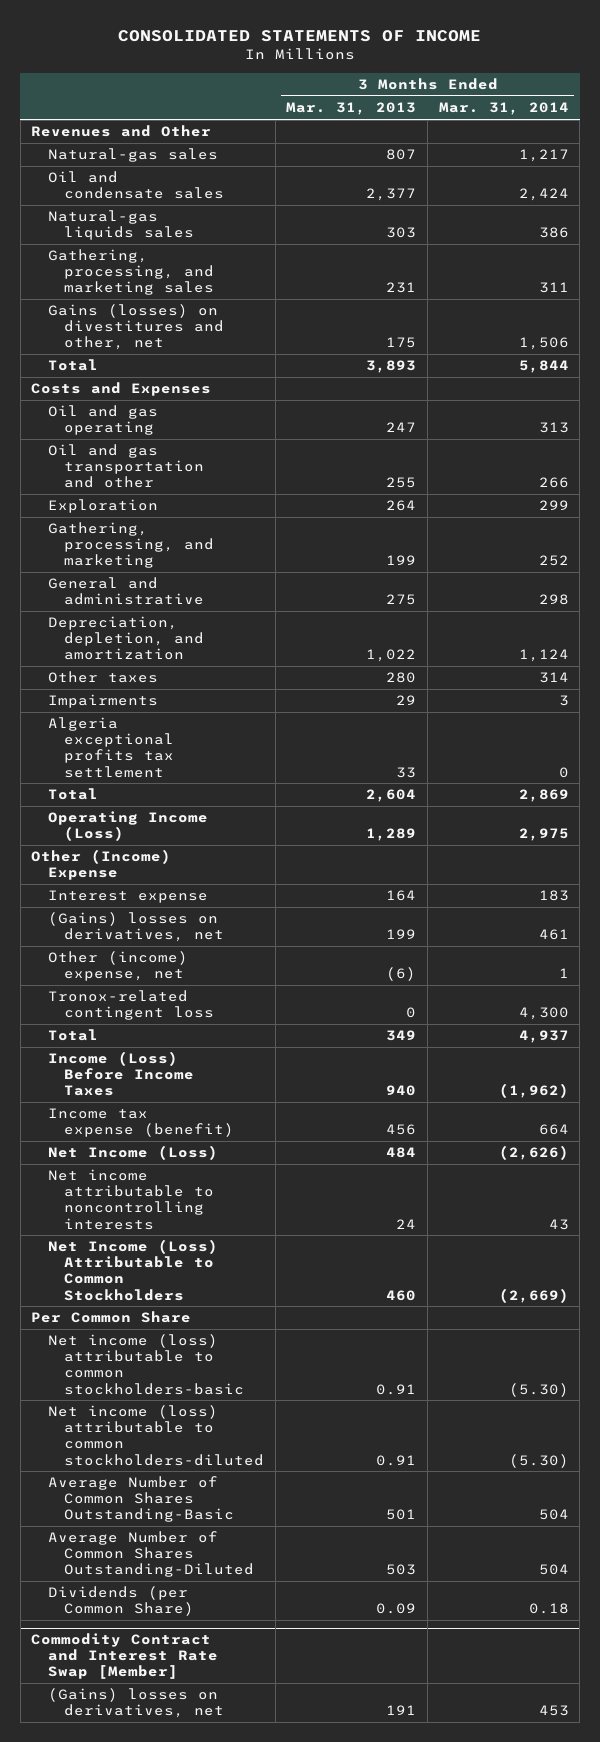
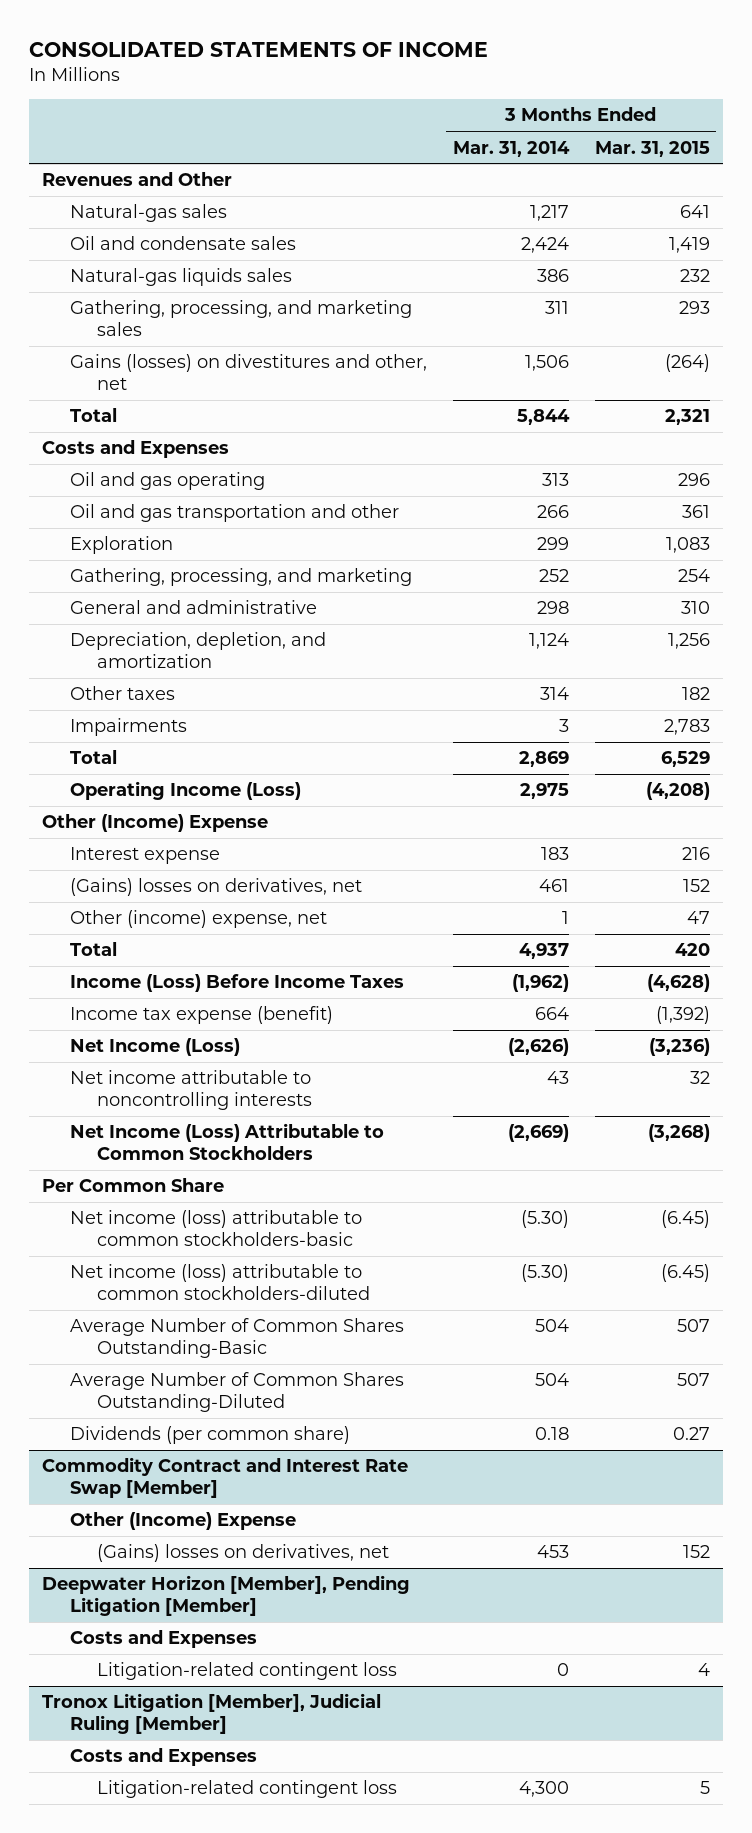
[286,102,417,116] Mar. 31, 2013 -> none
none -> [594,140,710,157] Mar. 31, 2015
[47,717,175,778] Algeria exceptional profits tax settlement -> none
[47,990,215,1021] Tronox-related contingent loss -> none
[47,1586,195,1617] Dividends (per Common Share) -> [69,1426,350,1445] Dividends (per common share)
none -> [69,1512,296,1531] Other (Income) Expense
none -> [42,1575,411,1616] Deepwater Horizon [Member], Pending Litigation [Member]
none -> [69,1630,257,1649] Costs and Expenses
none -> [97,1662,398,1681] Litigation-related contingent loss
none -> [42,1693,382,1734] Tronox Litigation [Member], Judicial Ruling [Member]
none -> [69,1748,257,1767] Costs and Expenses
none -> [97,1780,398,1799] Litigation-related contingent loss

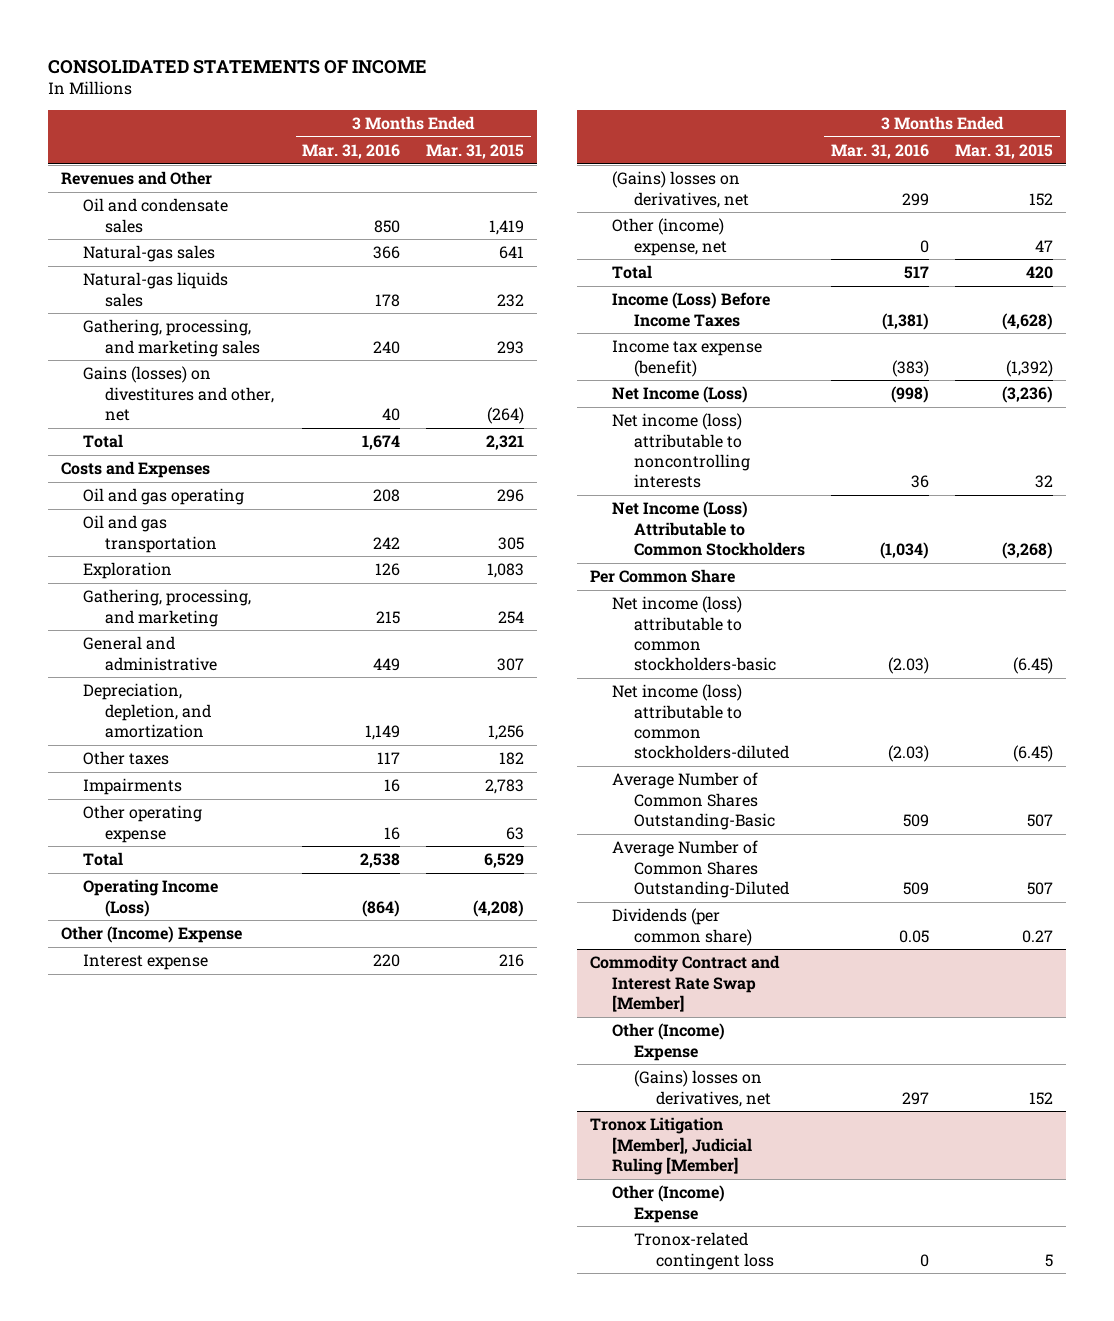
[452,140,570,157] Mar. 31, 2014 -> none
none -> [302,144,401,160] Mar. 31, 2016
[69,204,227,223] Natural-gas sales -> [83,245,216,263] Natural-gas sales
[69,504,399,523] Oil and gas transportation and other -> [83,515,218,553] Oil and gas transportation
[681,505,710,519] 361 -> [498,536,525,550] 305
[680,601,710,615] 310 -> [497,657,525,671] 307
none -> [83,805,203,843] Other operating expense
[69,1070,313,1110] Net income attributable to noncontrolling interests -> [611,413,750,489] Net income (loss) attributable to noncontrolling interests
[42,1575,411,1616] Deepwater Horizon [Member], Pending Litigation [Member] -> none
[69,1630,257,1649] Costs and Expenses -> none
[97,1662,398,1681] Litigation-related contingent loss -> none
[69,1748,257,1767] Costs and Expenses -> none
none -> [611,1185,725,1223] Other (Income) Expense
[97,1780,398,1799] Litigation-related contingent loss -> [633,1232,774,1270] Tronox-related contingent loss

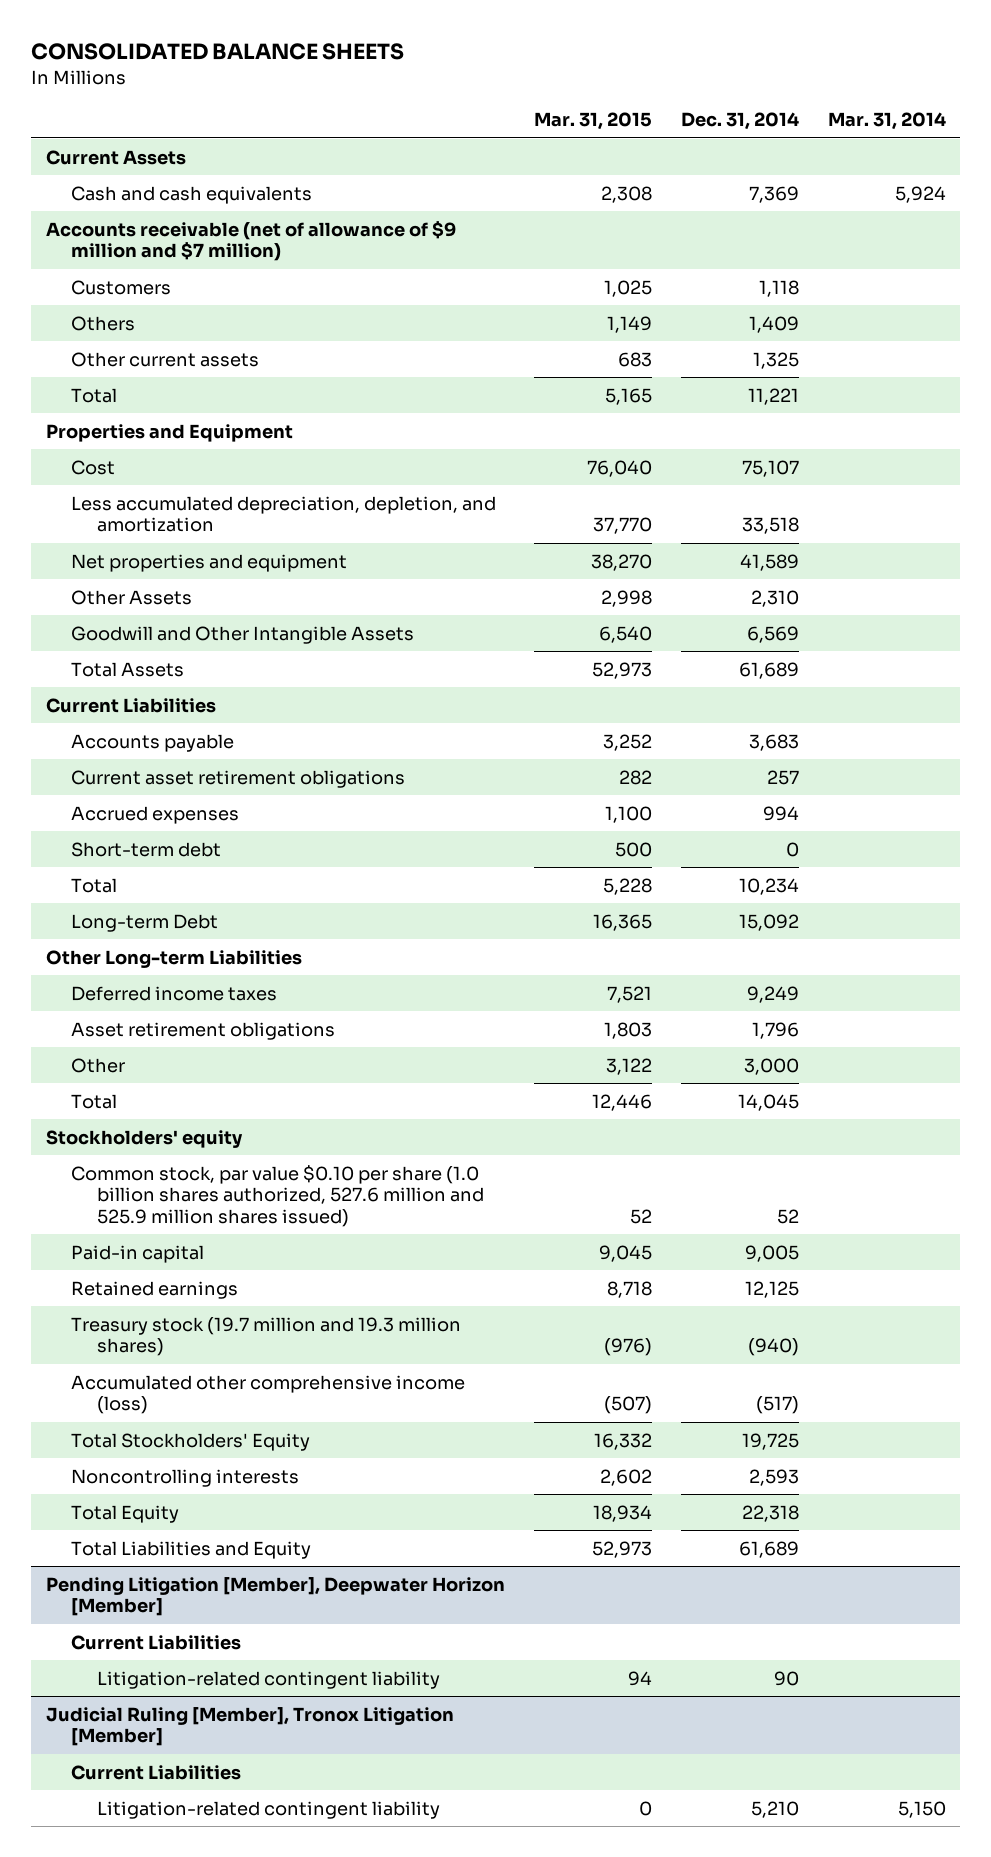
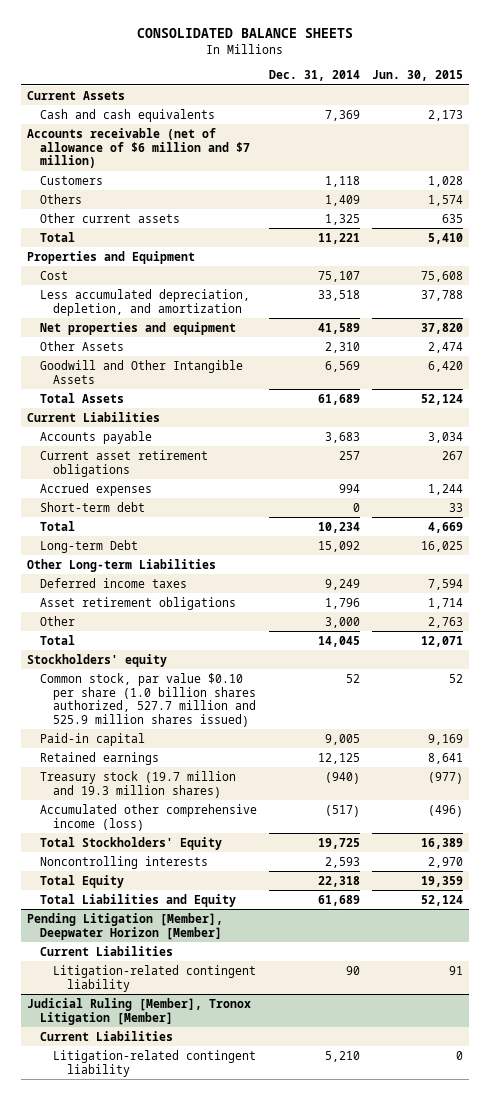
[533,112,652,131] Mar. 31, 2015 -> none
[827,112,946,131] Mar. 31, 2014 -> none
none -> [372,69,464,81] Jun. 30, 2015
[45,220,456,262] Accounts receivable (net of allowance of $9 million and $7 million) -> [26,127,250,169] Accounts receivable (net of allowance of $6 million and $7 million)
[71,1164,484,1227] Common stock, par value $0.10 per share (1.0 billion shares authorized, 527.6 million and 525.9 million shares issued) -> [39,672,257,727] Common stock, par value $0.10 per share (1.0 billion shares authorized, 527.7 million and 525.9 million shares issued)

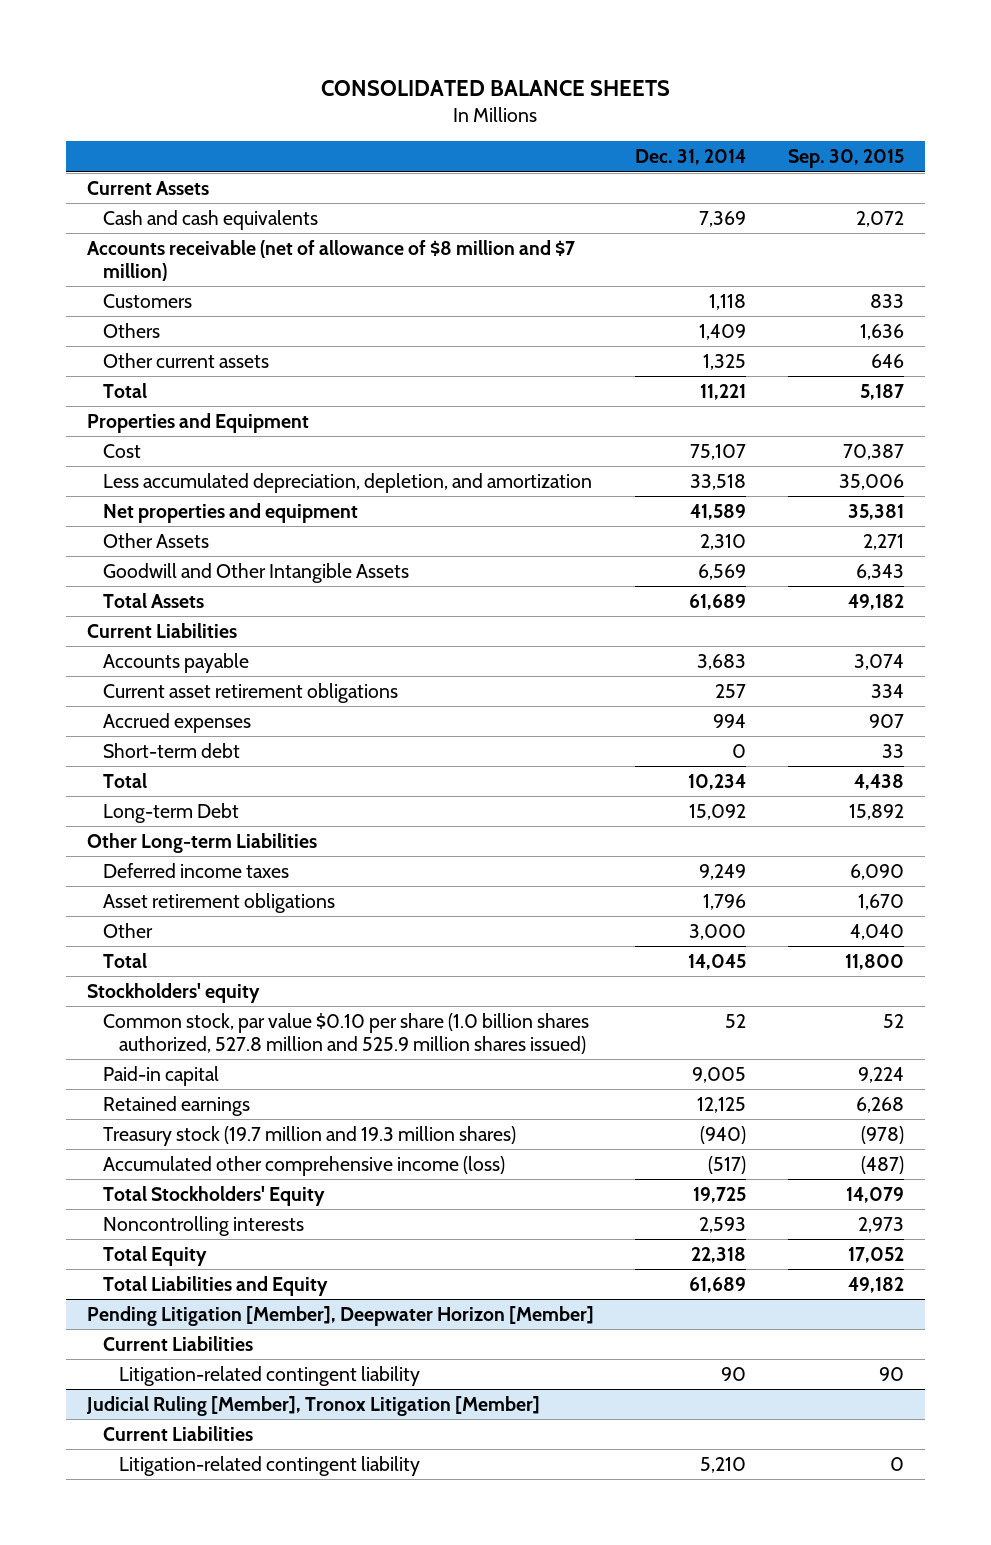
[372,69,464,81] Jun. 30, 2015 -> none
none -> [787,149,904,169] Sep. 30, 2015
[26,127,250,169] Accounts receivable (net of allowance of $6 million and $7 million) -> [86,239,575,282] Accounts receivable (net of allowance of $8 million and $7 million)
[39,672,257,727] Common stock, par value $0.10 per share (1.0 billion shares authorized, 527.7 million and 525.9 million shares issued) -> [102,1012,589,1055] Common stock, par value $0.10 per share (1.0 billion shares authorized, 527.8 million and 525.9 million shares issued)

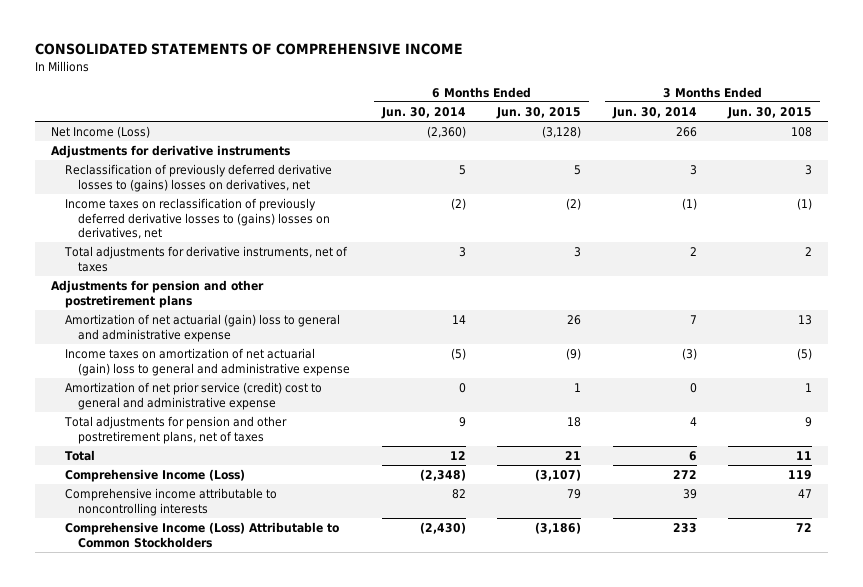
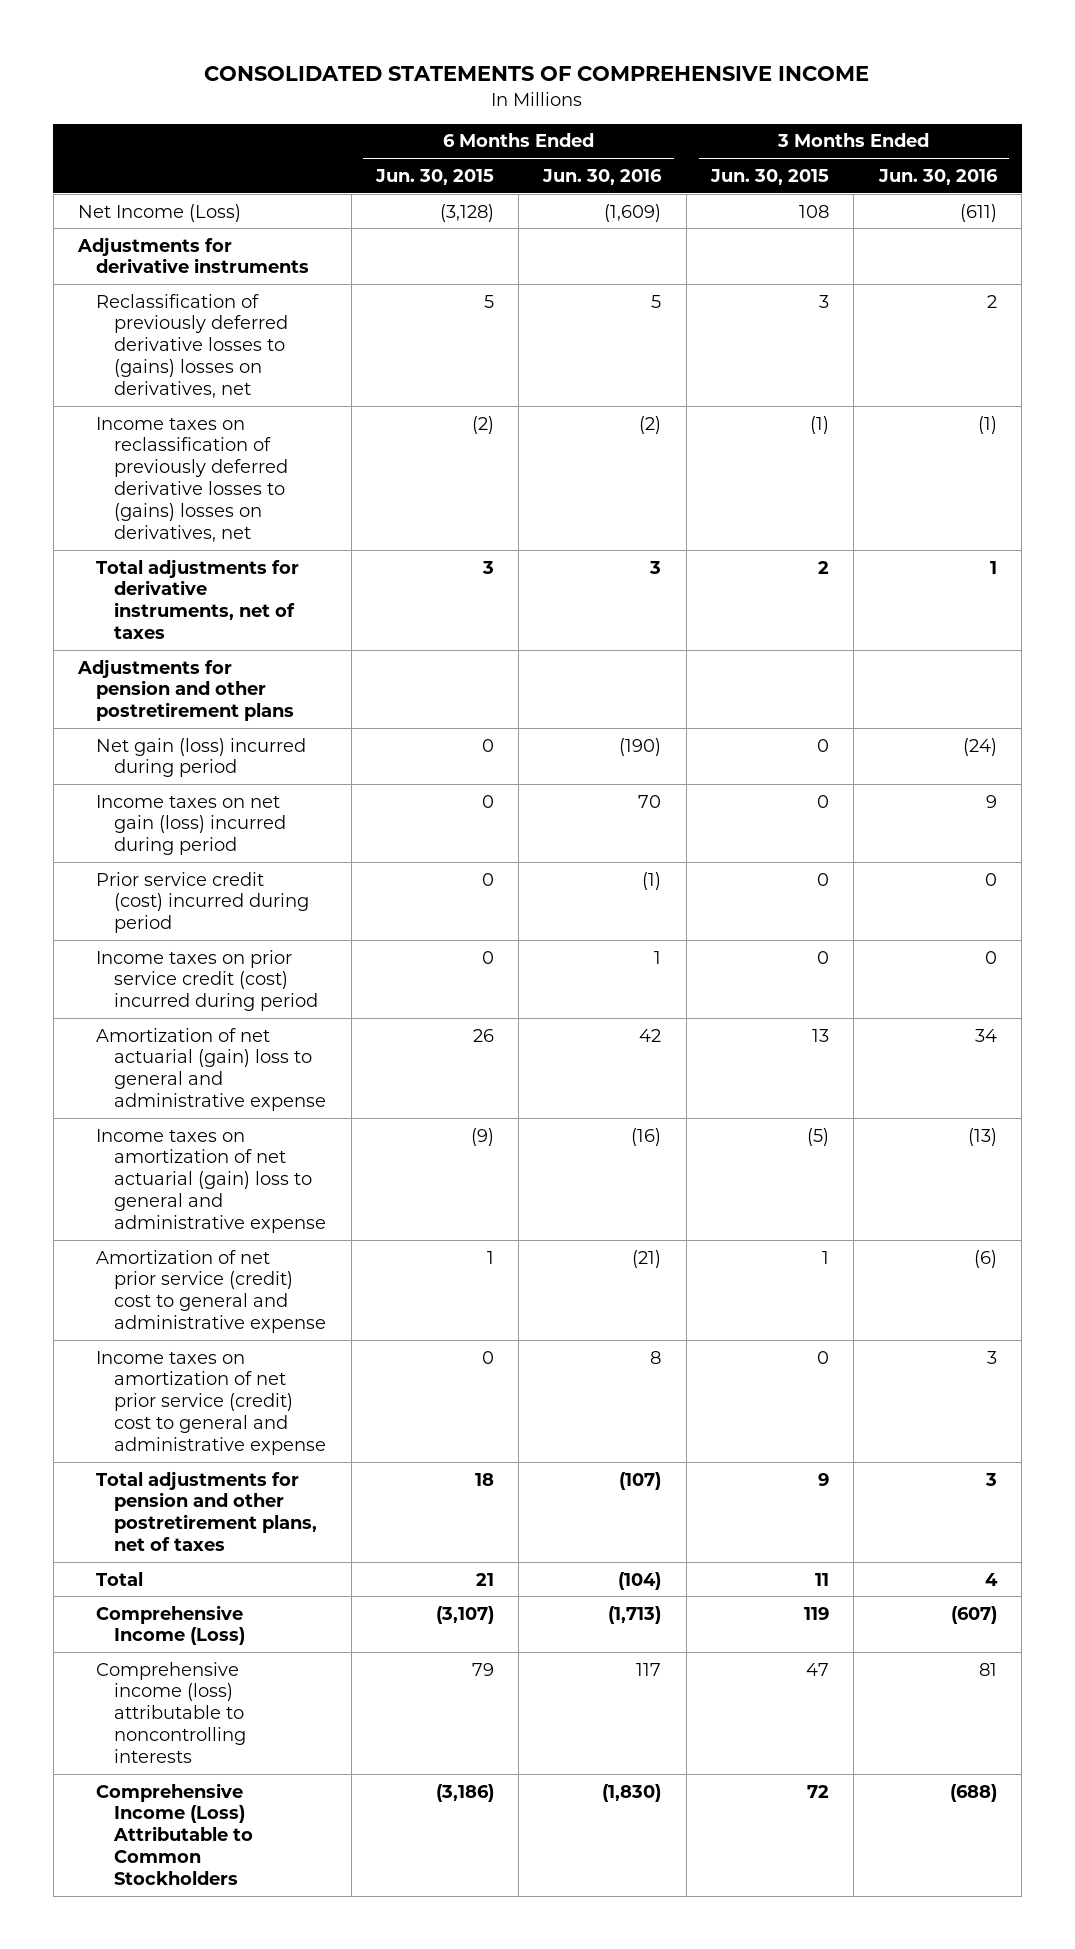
[380,106,466,119] Jun. 30, 2014 -> none
[611,106,697,119] Jun. 30, 2014 -> none
none -> [542,168,663,185] Jun. 30, 2016
none -> [877,168,998,185] Jun. 30, 2016
none -> [96,737,307,778] Net gain (loss) incurred during period
none -> [96,794,287,856] Income taxes on net gain (loss) incurred during period
none -> [96,871,310,934] Prior service credit (cost) incurred during period
none -> [96,949,319,1012] Income taxes on prior service credit (cost) incurred during period
none -> [96,1350,327,1456] Income taxes on amortization of net prior service (credit) cost to general and administrative expense
[64,488,277,516] Comprehensive income attributable to noncontrolling interests -> [96,1661,247,1764] Comprehensive income (loss) attributable to noncontrolling interests

